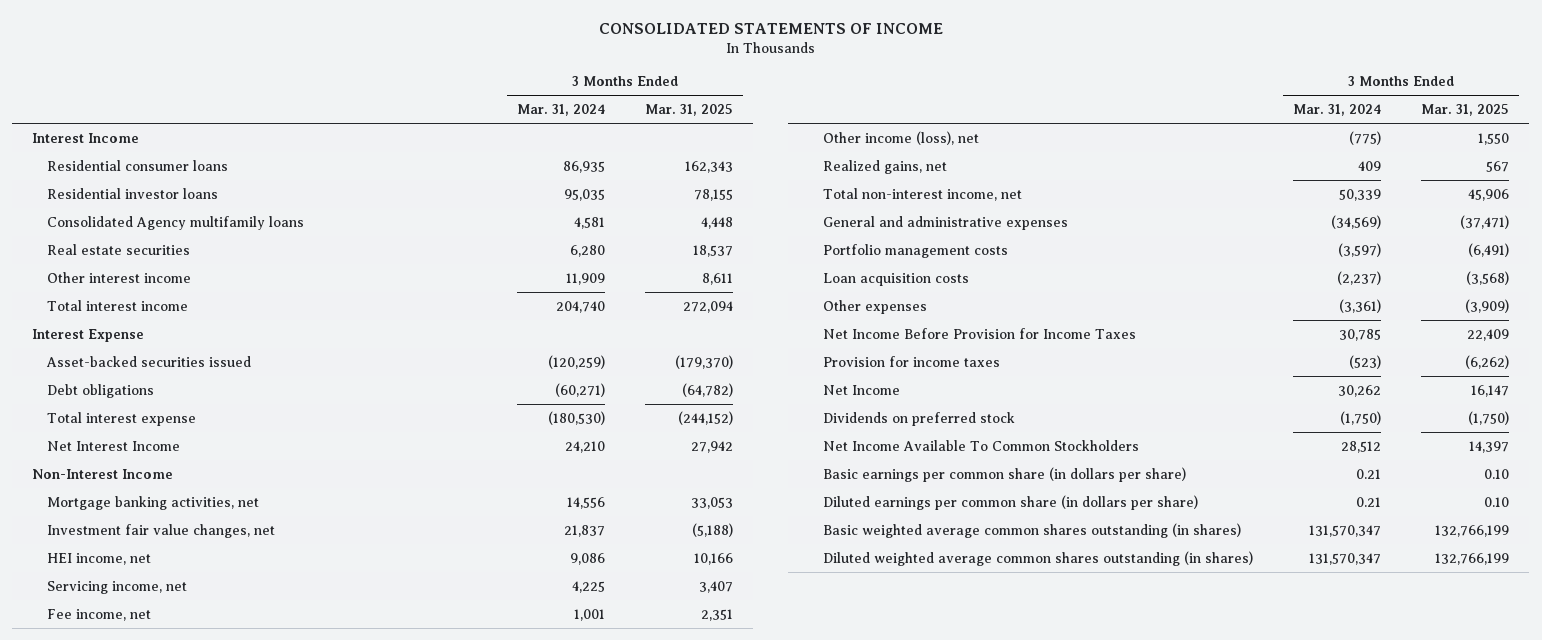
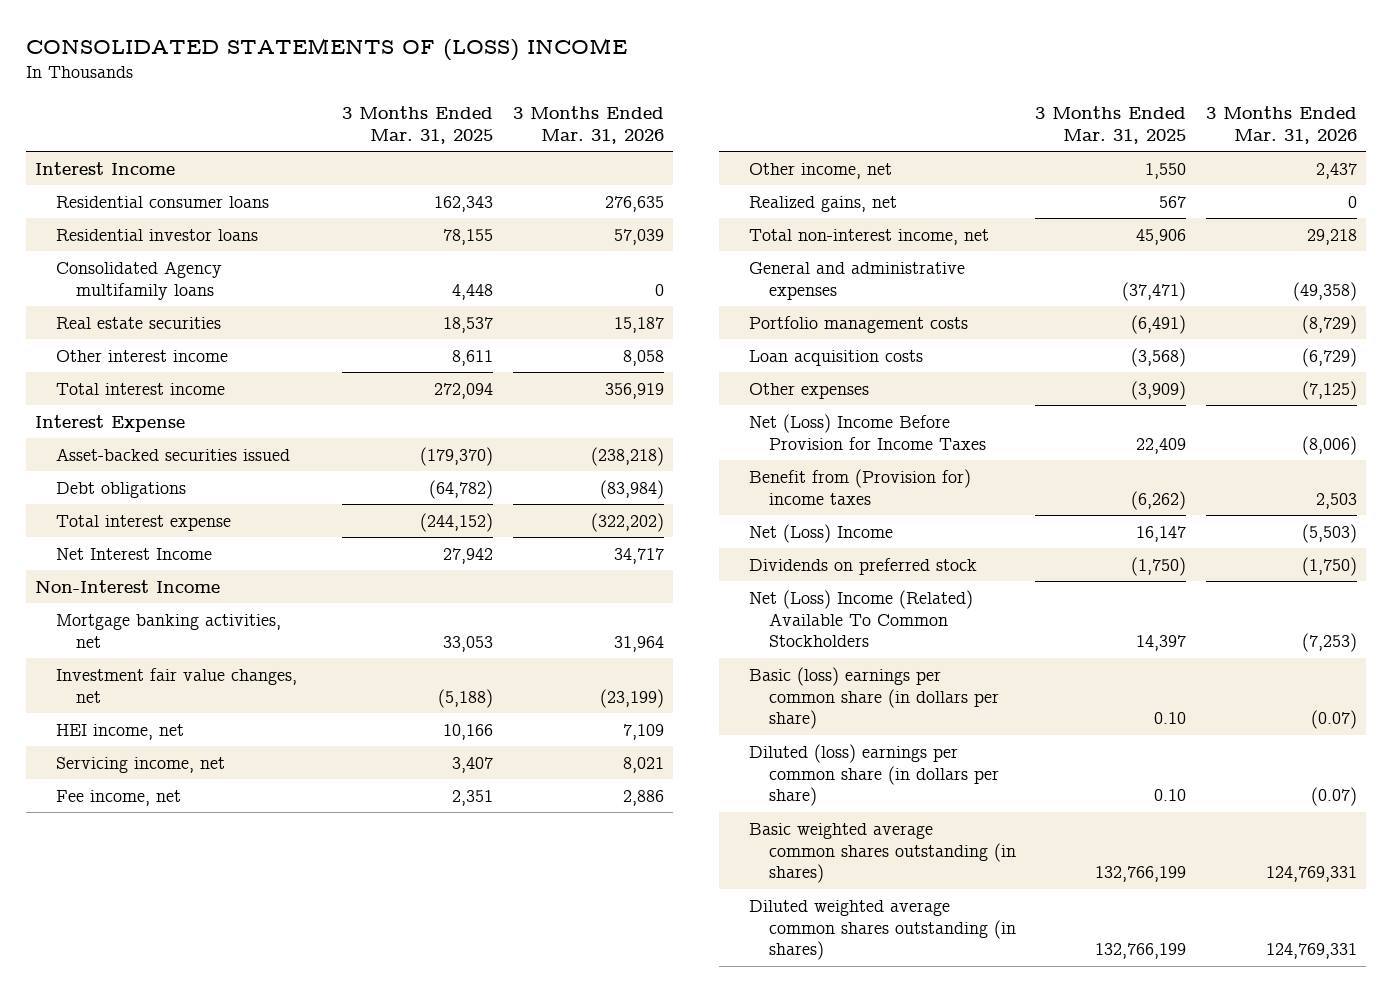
[598,23,943,35] CONSOLIDATED STATEMENTS OF INCOME -> [25,37,627,61] CONSOLIDATED STATEMENTS OF (LOSS) INCOME
[517,104,606,117] Mar. 31, 2024 -> none
none -> [512,106,664,145] 3 Months Ended Mar. 31, 2026
[823,130,980,145] Other income (loss), net -> [748,162,892,179] Other income, net
[823,327,1137,339] Net Income Before Provision for Income Taxes -> [748,413,987,450] Net (Loss) Income Before Provision for Income Taxes
[823,355,1001,367] Provision for income taxes -> [748,468,971,505] Benefit from (Provision for) income taxes
[823,384,901,395] Net Income -> [748,523,893,543] Net (Loss) Income
[823,439,1140,451] Net Income Available To Common Stockholders -> [748,589,973,648] Net (Loss) Income (Related) Available To Common Stockholders
[823,466,1187,482] Basic earnings per common share (in dollars per share) -> [748,666,1000,730] Basic (loss) earnings per common share (in dollars per share)
[823,494,1199,510] Diluted earnings per common share (in dollars per share) -> [748,743,1000,807] Diluted (loss) earnings per common share (in dollars per share)

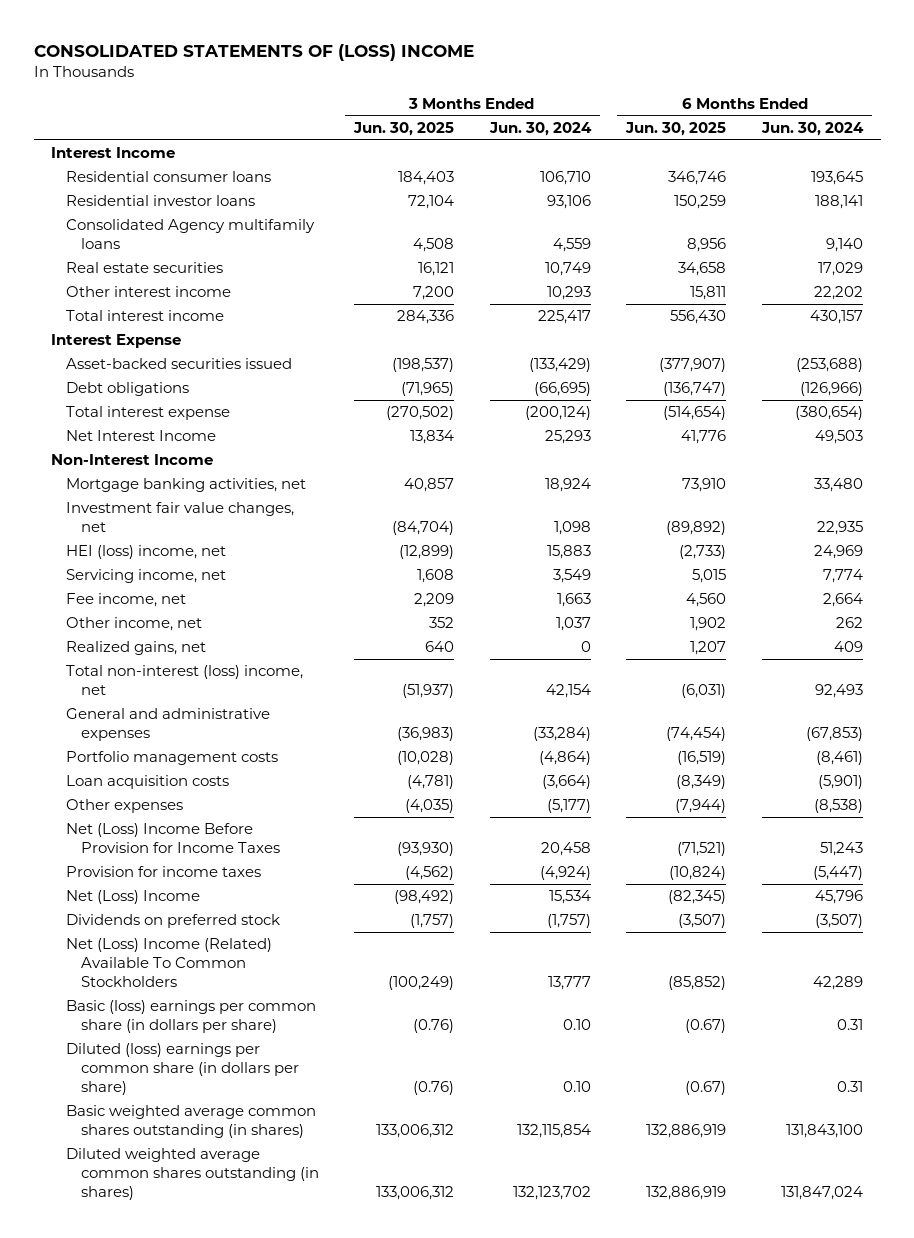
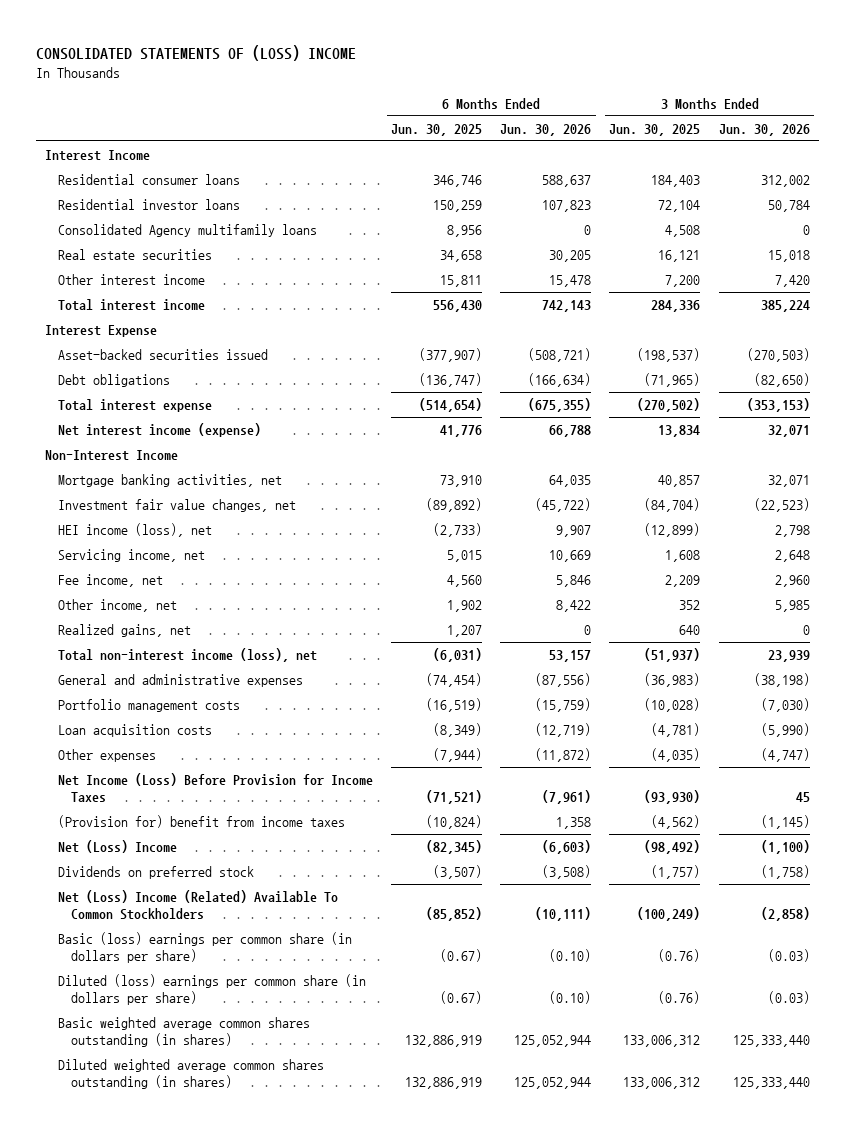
[488,121,592,136] Jun. 30, 2024 -> none
[760,121,864,136] Jun. 30, 2024 -> none
none -> [500,123,592,136] Jun. 30, 2026
none -> [718,123,810,136] Jun. 30, 2026
[65,430,216,442] Net Interest Income -> [58,423,262,438] Net interest income (expense)
[65,545,226,560] HEI (loss) income, net -> [58,523,213,538] HEI income (loss), net
[65,665,303,696] Total non-interest (loss) income, net -> [58,648,318,663] Total non-interest income (loss), net
[65,823,280,854] Net (Loss) Income Before Provision for Income Taxes -> [58,773,374,803] Net Income (Loss) Before Provision for Income Taxes
[65,866,261,878] Provision for income taxes -> [58,815,346,829] (Provision for) benefit from income taxes

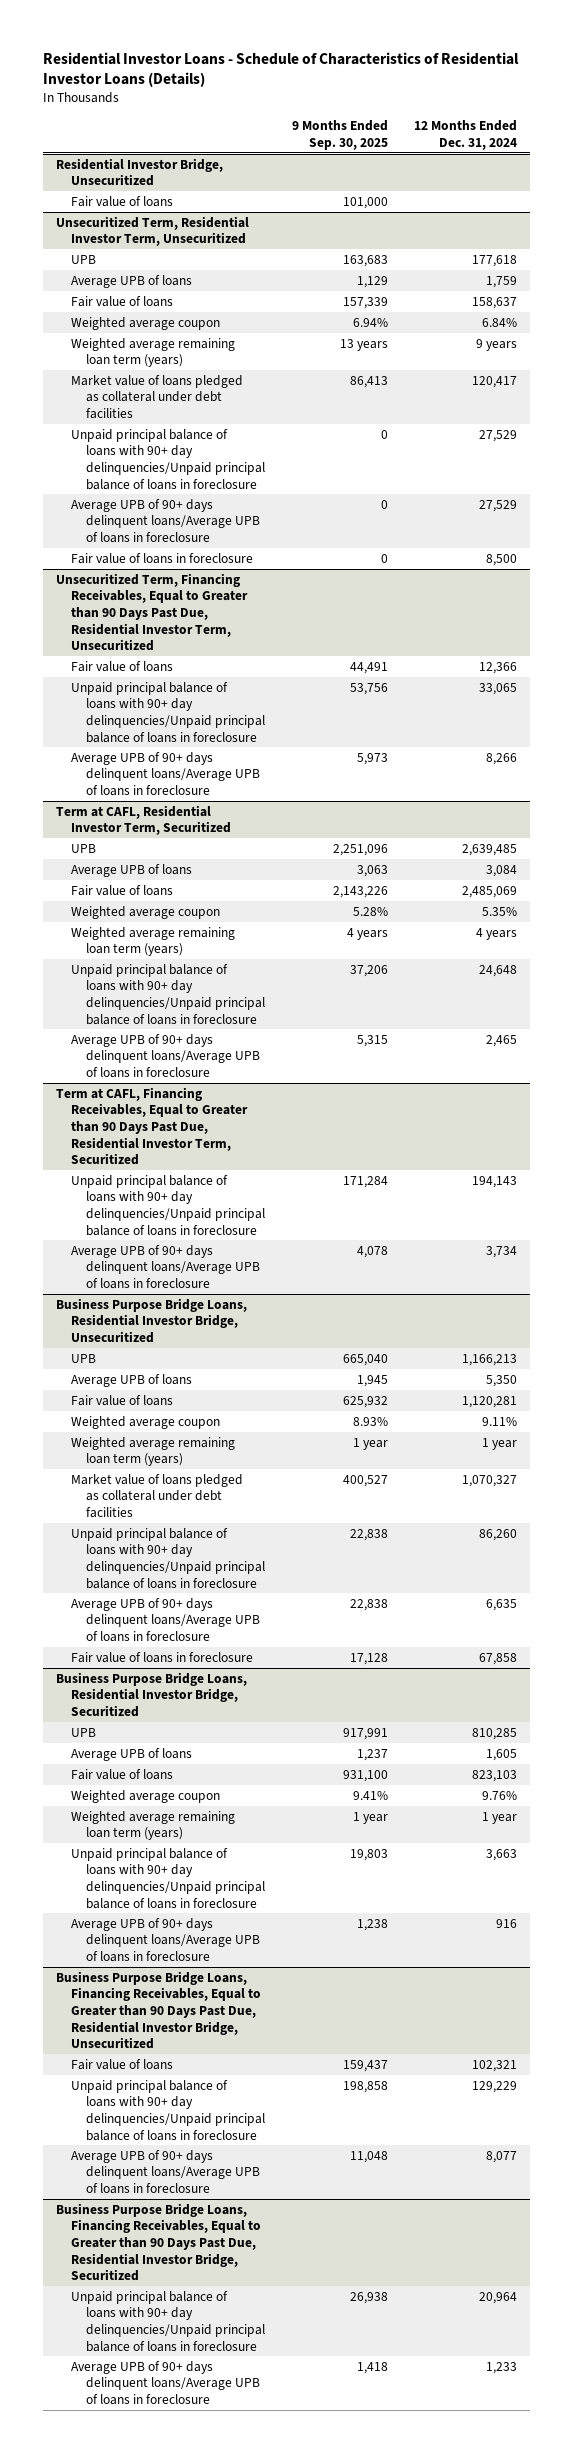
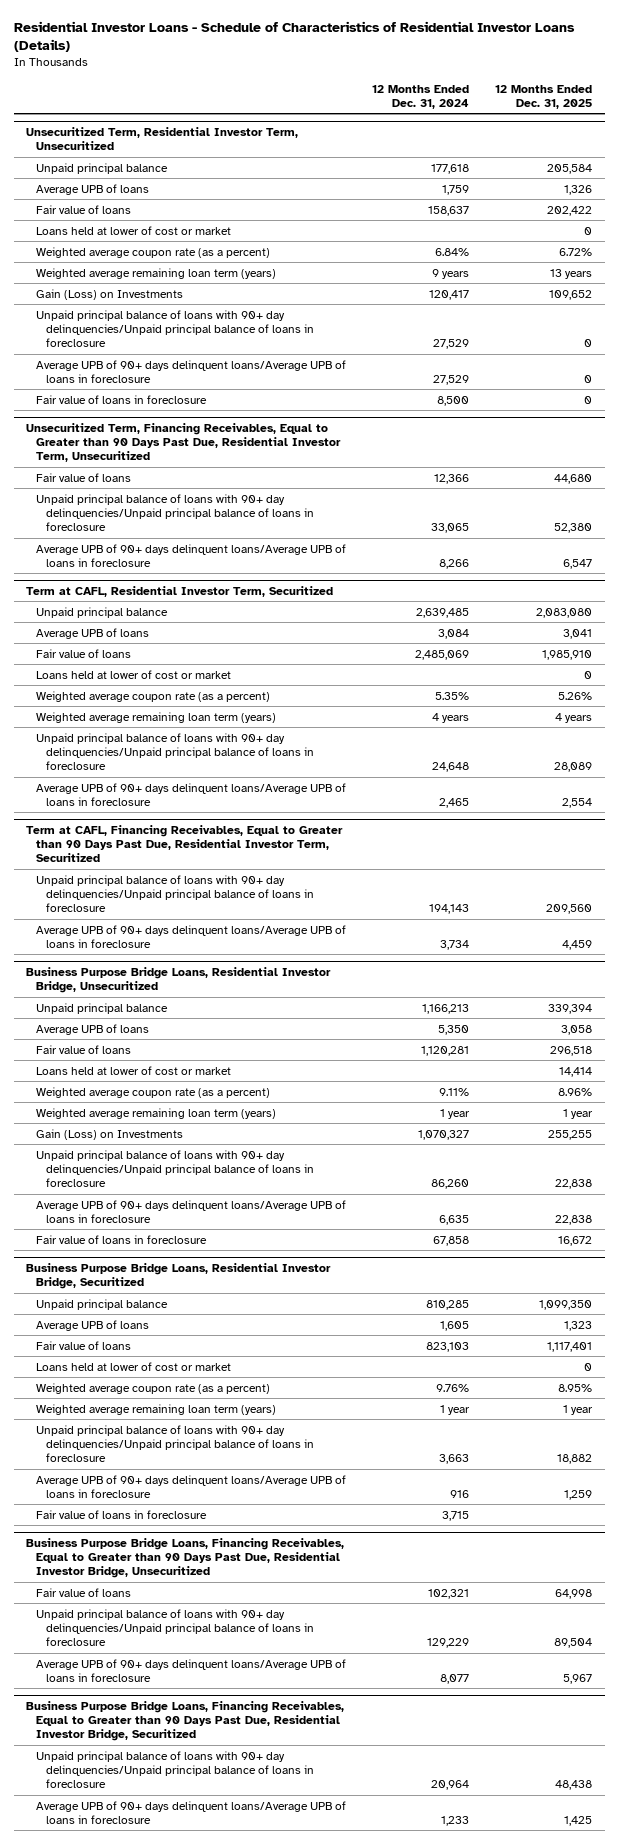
[291,120,388,151] 9 Months Ended Sep. 30, 2025 -> none
none -> [494,84,592,109] 12 Months Ended Dec. 31, 2025
[55,157,223,187] Residential Investor Bridge, Unsecuritized -> none
[71,195,174,207] Fair value of loans -> none
[71,254,97,264] UPB -> [36,162,169,174] Unpaid principal balance
none -> [36,225,232,235] Loans held at lower of cost or market
[71,316,221,330] Weighted average coupon -> [36,246,271,258] Weighted average coupon rate (as a percent)
[71,374,244,419] Market value of loans pledged as collateral under debt facilities -> [36,288,184,300] Gain (Loss) on Investments
[71,843,97,853] UPB -> [36,606,169,618] Unpaid principal balance
none -> [36,669,232,679] Loans held at lower of cost or market
[71,905,221,919] Weighted average coupon -> [36,690,271,702] Weighted average coupon rate (as a percent)
[71,1353,97,1363] UPB -> [36,1002,169,1014] Unpaid principal balance
none -> [36,1065,232,1075] Loans held at lower of cost or market
[71,1415,221,1429] Weighted average coupon -> [36,1086,271,1098] Weighted average coupon rate (as a percent)
[71,1473,244,1518] Market value of loans pledged as collateral under debt facilities -> [36,1128,184,1140] Gain (Loss) on Investments
[71,1727,97,1737] UPB -> [36,1298,169,1310] Unpaid principal balance
none -> [36,1361,232,1371] Loans held at lower of cost or market
[71,1789,221,1803] Weighted average coupon -> [36,1382,271,1394] Weighted average coupon rate (as a percent)
none -> [36,1509,208,1519] Fair value of loans in foreclosure

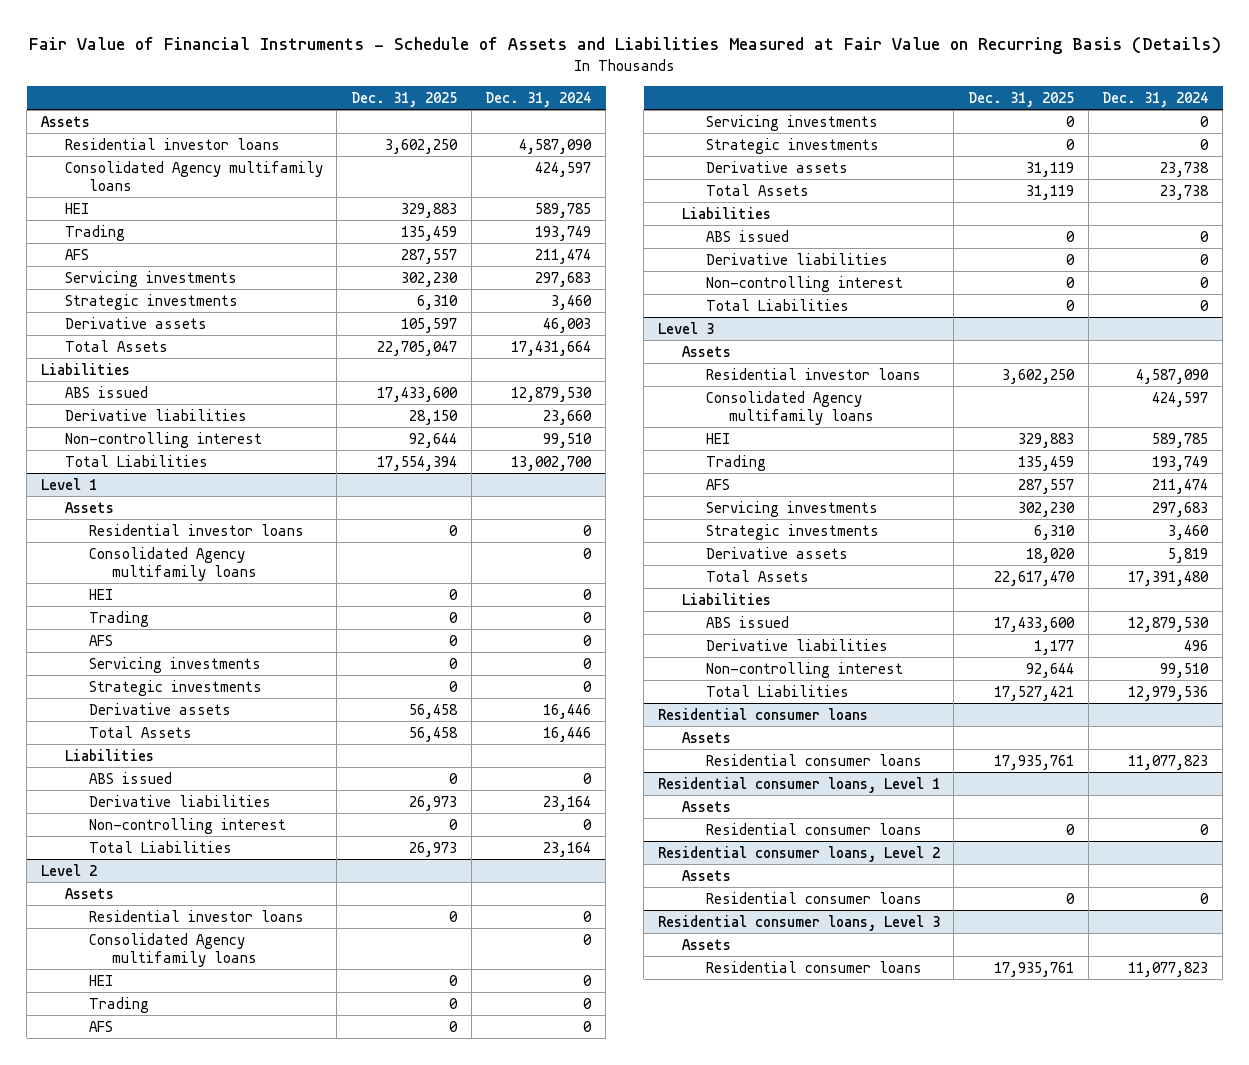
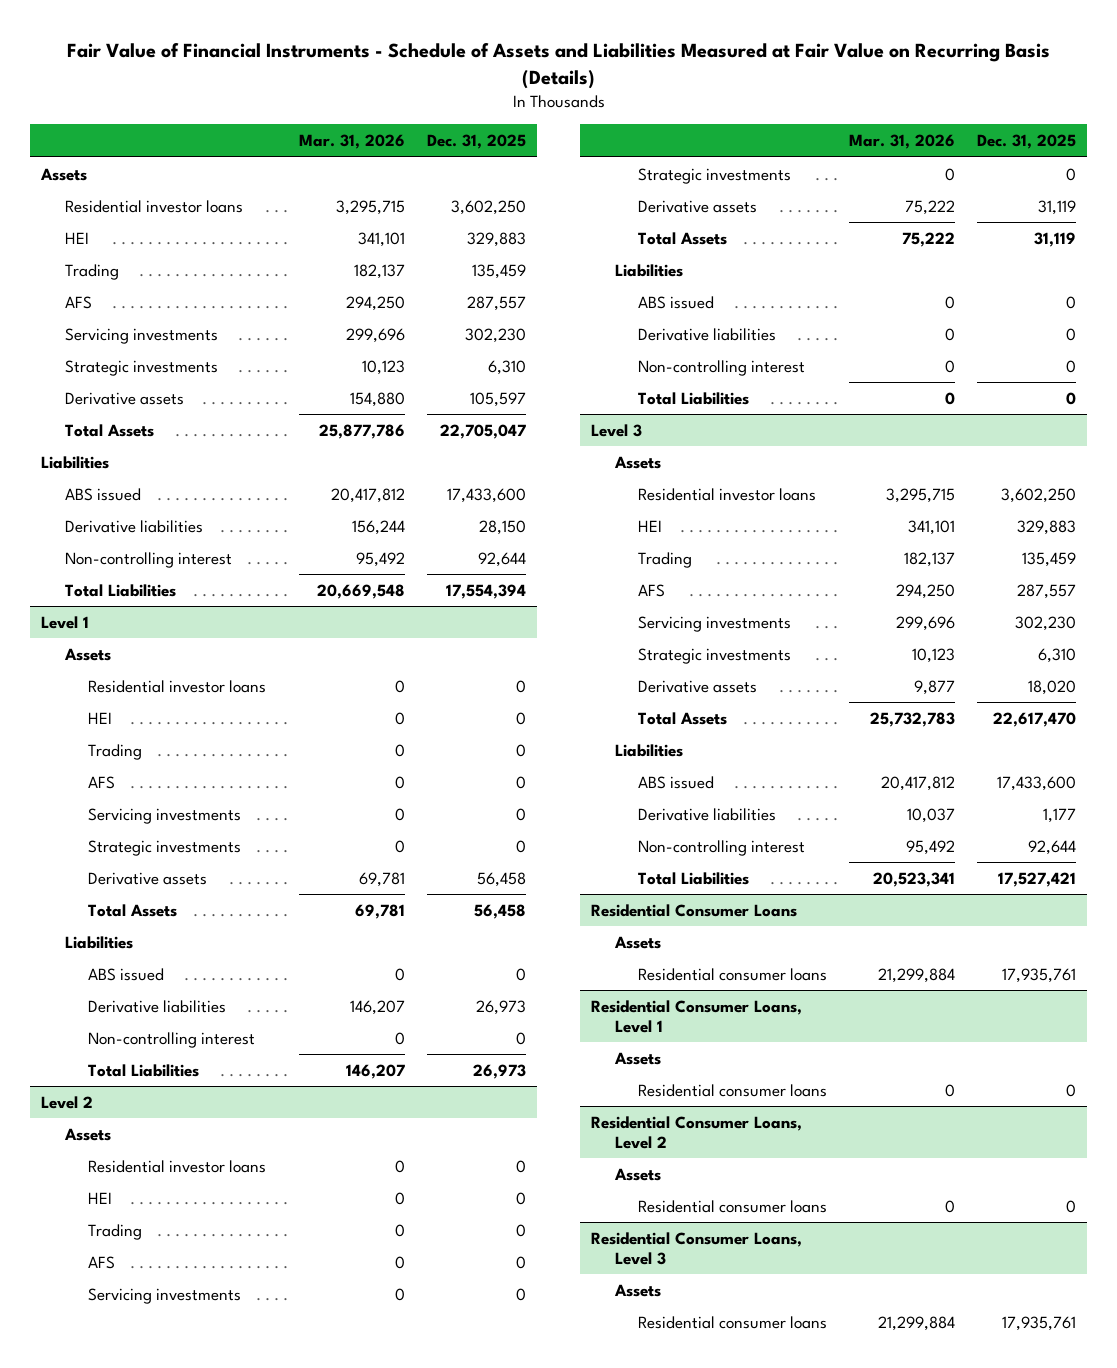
[485,91,592,107] Dec. 31, 2024 -> none
none -> [299,134,406,150] Mar. 31, 2026
[64,160,323,192] Consolidated Agency multifamily loans -> none
[88,546,258,582] Consolidated Agency multifamily loans -> none
[88,932,258,968] Consolidated Agency multifamily loans -> none
[705,390,875,426] Consolidated Agency multifamily loans -> none
[657,707,868,720] Residential consumer loans -> [591,903,798,917] Residential Consumer Loans
[657,776,940,793] Residential consumer loans, Level 1 -> [591,999,803,1034] Residential Consumer Loans, Level 1
[657,845,940,862] Residential consumer loans, Level 2 -> [591,1115,803,1150] Residential Consumer Loans, Level 2
[657,914,940,931] Residential consumer loans, Level 3 -> [591,1231,803,1266] Residential Consumer Loans, Level 3

